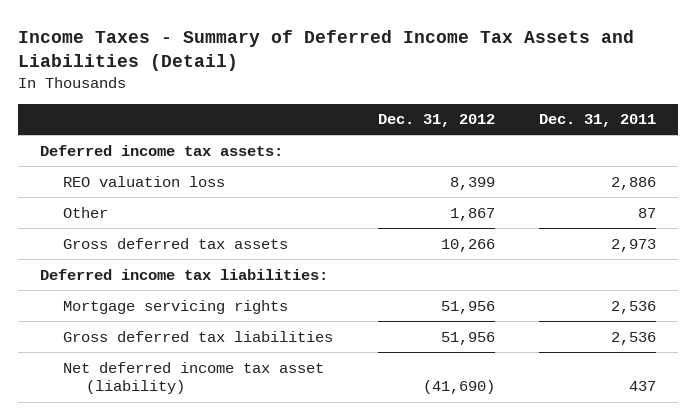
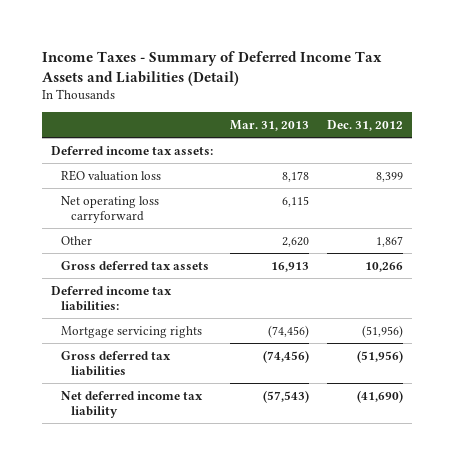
[538,114,656,128] Dec. 31, 2011 -> none
none -> [230,119,310,131] Mar. 31, 2013
none -> [60,195,159,223] Net operating loss carryforward
[440,300,495,314] 51,956 -> [361,324,403,338] (51,956)
[440,331,495,345] 51,956 -> [356,349,403,363] (51,956)
[63,361,325,395] Net deferred income tax asset (liability) -> [60,390,203,418] Net deferred income tax liability

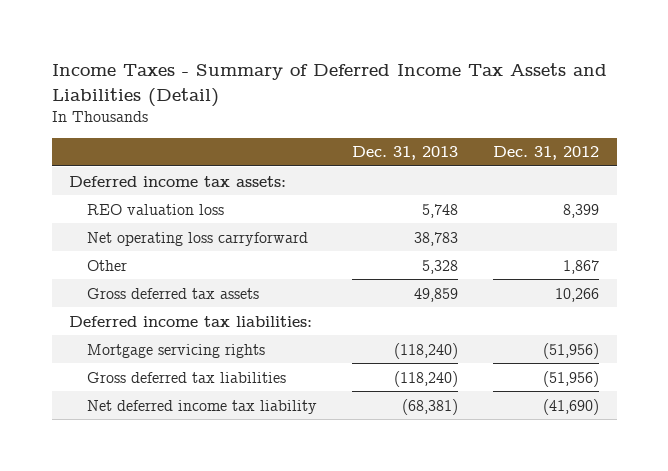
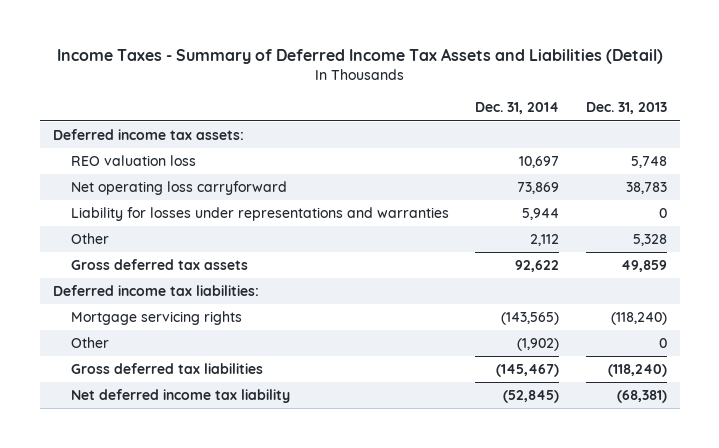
[493,146,600,161] Dec. 31, 2012 -> none
none -> [475,102,560,115] Dec. 31, 2014
none -> [70,207,449,222] Liability for losses under representations and warranties
none -> [70,337,109,349] Other

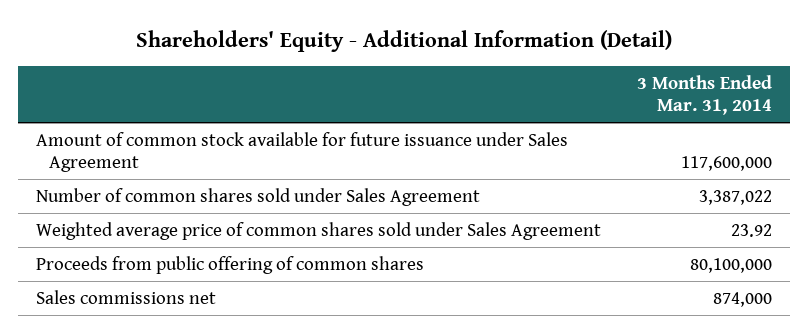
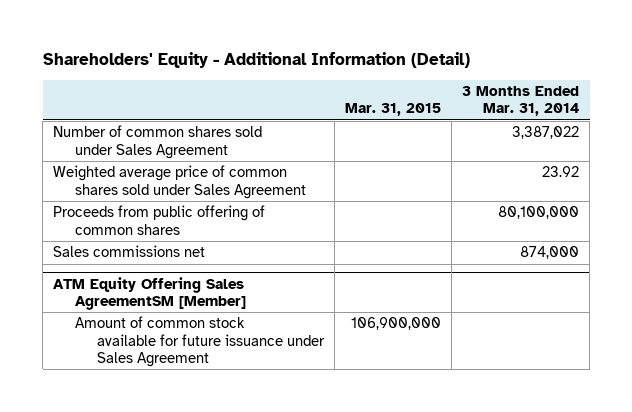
none -> [344,103,441,117] Mar. 31, 2015
[36,131,569,173] Amount of common stock available for future issuance under Sales Agreement -> none
none -> [53,276,246,311] ATM Equity Offering Sales AgreementSM [Member]
none -> [74,316,325,367] Amount of common stock available for future issuance under Sales Agreement

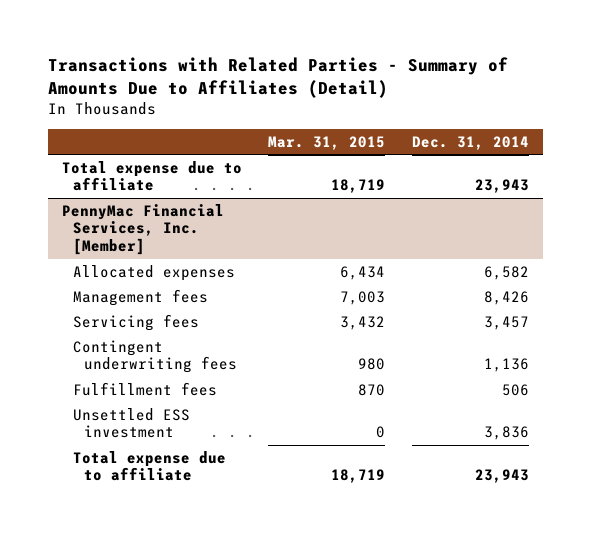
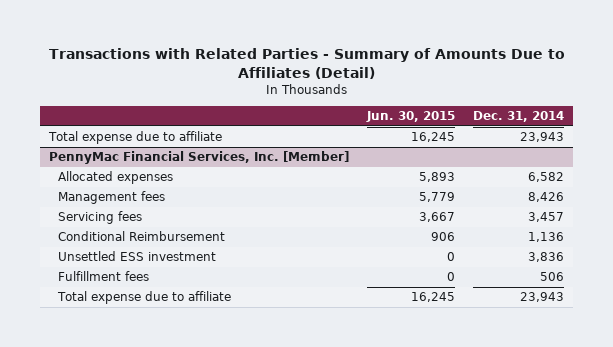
[268,135,386,150] Mar. 31, 2015 -> none
none -> [366,111,456,123] Jun. 30, 2015
[73,339,238,374] Contingent underwriting fees -> [58,231,226,242] Conditional Reimbursement
[73,381,218,396] Fulfillment fees -> [58,271,150,282] Fulfillment fees

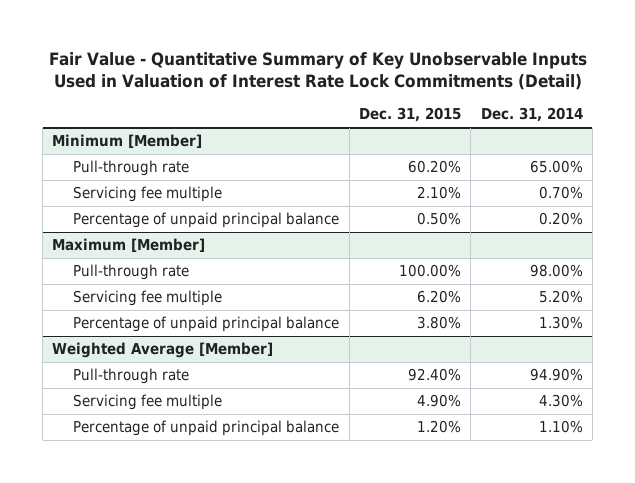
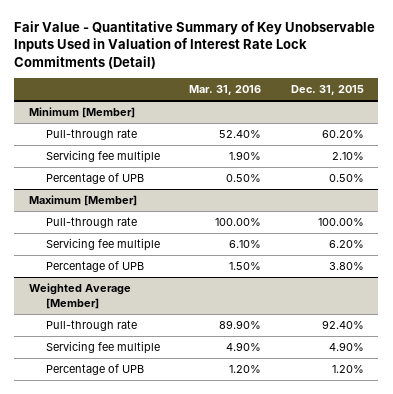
[480,107,583,123] Dec. 31, 2014 -> none
none -> [189,85,262,96] Mar. 31, 2016
[73,212,340,229] Percentage of unpaid principal balance -> [45,173,144,185] Percentage of UPB
[73,316,340,333] Percentage of unpaid principal balance -> [45,261,144,273] Percentage of UPB
[73,420,340,437] Percentage of unpaid principal balance -> [45,364,144,376] Percentage of UPB

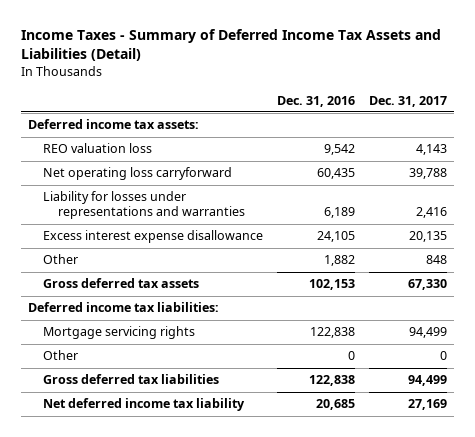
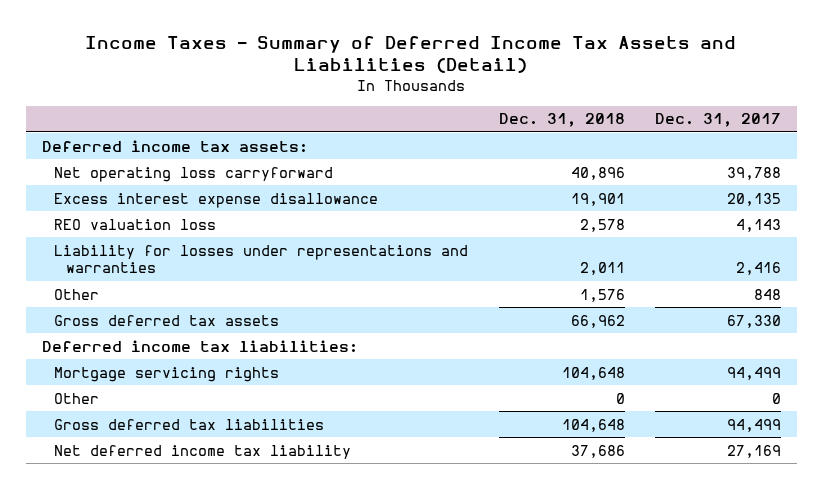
[276,95,355,107] Dec. 31, 2016 -> none
none -> [498,113,625,128] Dec. 31, 2018
[42,143,152,154] REO valuation loss -> [53,218,216,230] REO valuation loss
[42,191,245,220] Liability for losses under representations and warranties -> [53,244,468,274] Liability for losses under representations and warranties

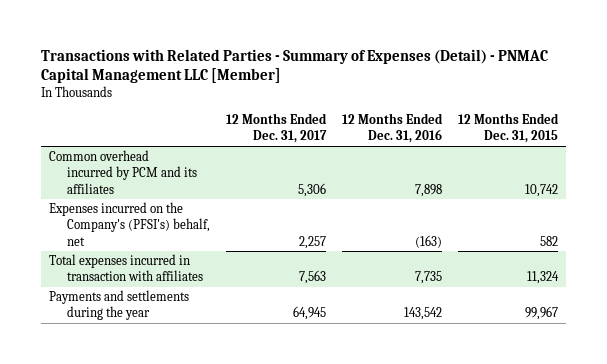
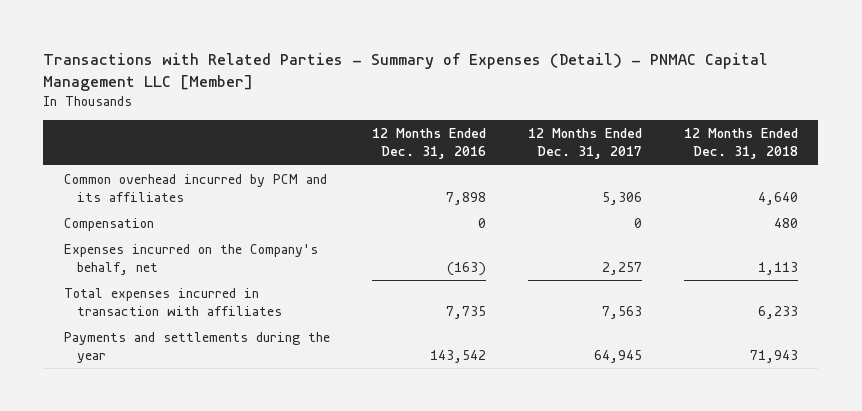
[458,113,560,144] 12 Months Ended Dec. 31, 2015 -> none
none -> [683,128,798,160] 12 Months Ended Dec. 31, 2018
none -> [64,218,155,232] Compensation
[49,202,210,246] Expenses incurred on the Company's (PFSI's) behalf, net -> [64,244,319,275] Expenses incurred on the Company's behalf, net

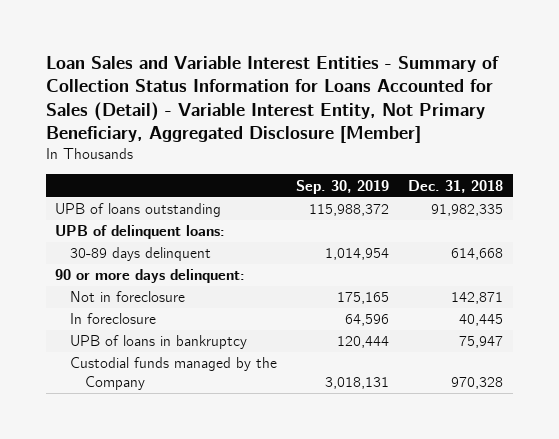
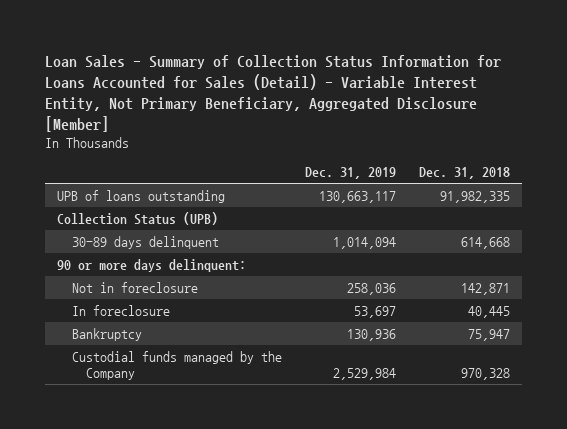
[45,55,499,143] Loan Sales and Variable Interest Entities - Summary of Collection Status Information for Loans Accounted for Sales (Detail) - Variable Interest Entity, Not Primary Beneficiary, Aggregated Disclosure [Member] -> [45,55,502,132] Loan Sales - Summary of Collection Status Information for Loans Accounted for Sales (Detail) - Variable Interest Entity, Not Primary Beneficiary, Aggregated Disclosure [Member]
[296,179,390,194] Sep. 30, 2019 -> none
none -> [304,167,396,180] Dec. 31, 2019
[55,225,226,240] UPB of delinquent loans: -> [56,211,218,225] Collection Status (UPB)
[69,335,247,350] UPB of loans in bankruptcy -> [71,327,142,341] Bankruptcy

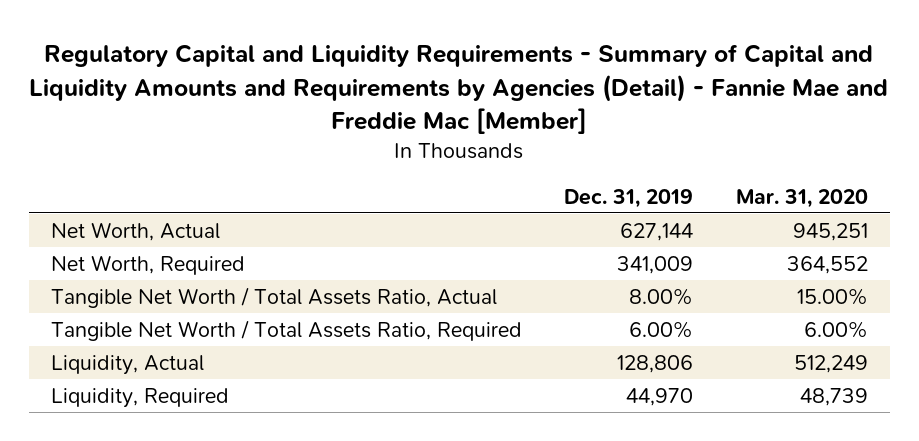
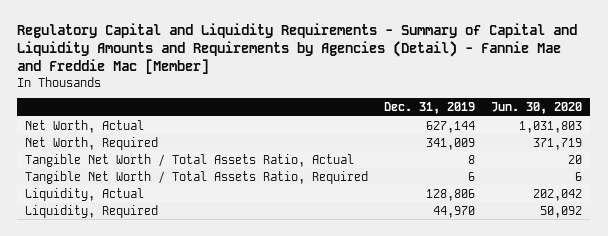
[736,188,869,208] Mar. 31, 2020 -> none
none -> [491,101,583,114] Jun. 30, 2020
[629,287,694,305] 8.00% -> [468,154,476,164] 8
[629,320,694,338] 6.00% -> [468,171,476,181] 6

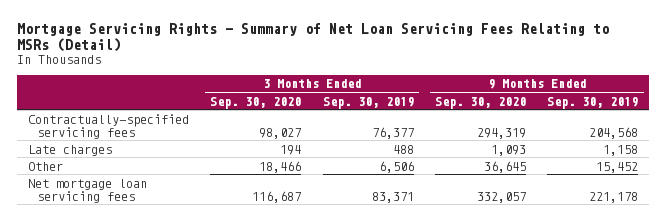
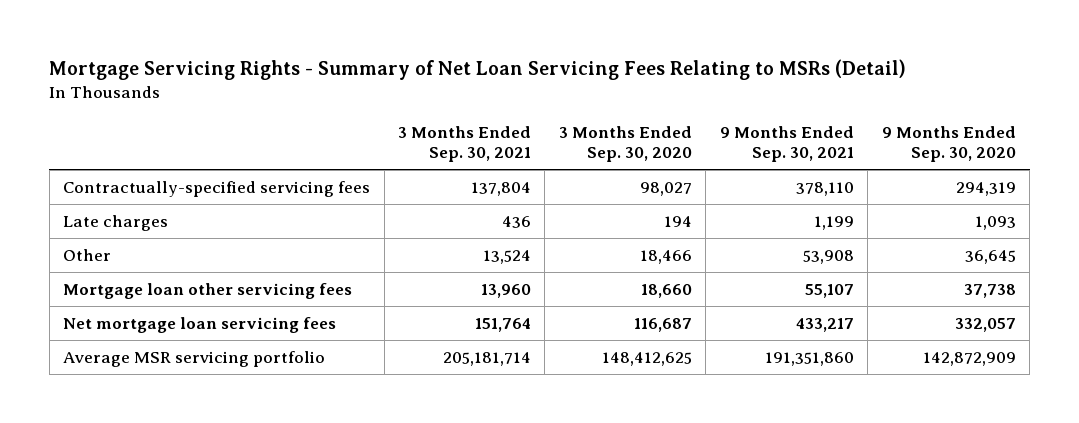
[322,96,414,109] Sep. 30, 2019 -> none
[547,96,639,109] Sep. 30, 2019 -> none
none -> [398,125,532,162] 3 Months Ended Sep. 30, 2021
none -> [719,125,854,162] 9 Months Ended Sep. 30, 2021
none -> [63,282,353,299] Mortgage loan other servicing fees
none -> [63,350,326,367] Average MSR servicing portfolio

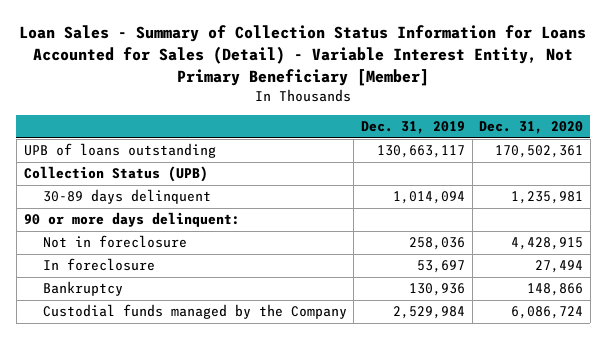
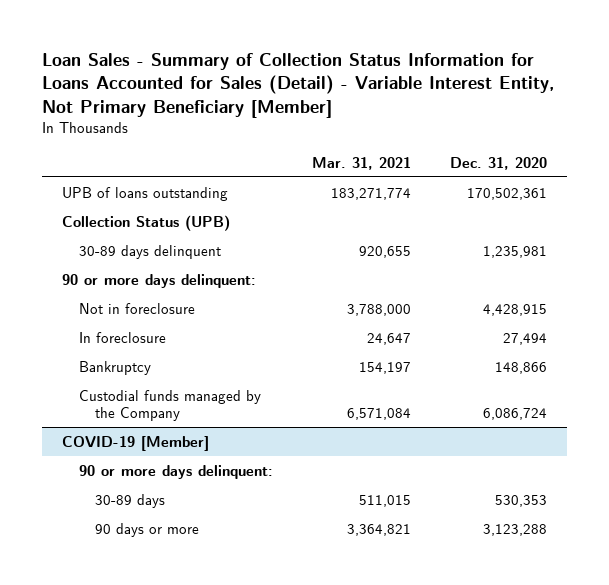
[360,121,465,135] Dec. 31, 2019 -> none
none -> [311,156,411,170] Mar. 31, 2021
none -> [62,435,210,451] COVID-19 [Member]
none -> [78,464,273,479] 90 or more days delinquent:
none -> [95,493,166,508] 30-89 days
none -> [95,522,200,537] 90 days or more

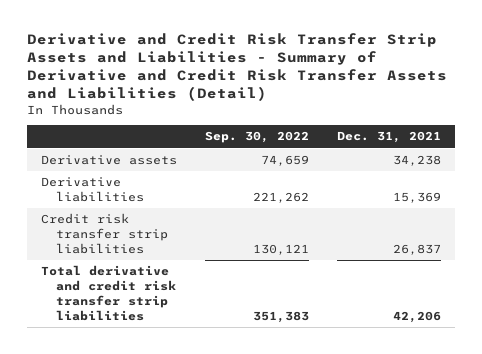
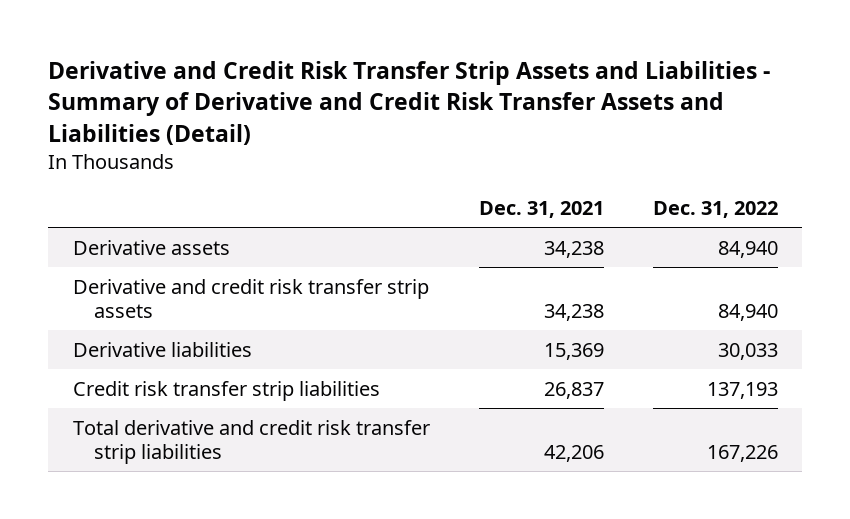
[204,131,309,144] Sep. 30, 2022 -> none
none -> [652,201,778,219] Dec. 31, 2022
none -> [72,278,429,319] Derivative and credit risk transfer strip assets

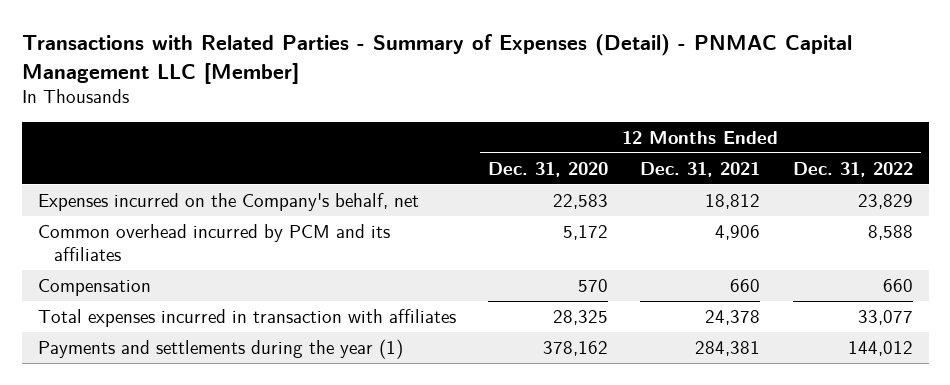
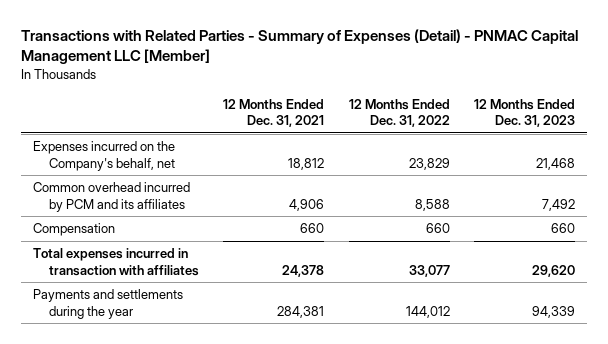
[488,161,609,177] Dec. 31, 2020 -> none
none -> [474,98,576,128] 12 Months Ended Dec. 31, 2023
[37,338,403,359] Payments and settlements during the year (1) -> [32,289,183,319] Payments and settlements during the year

